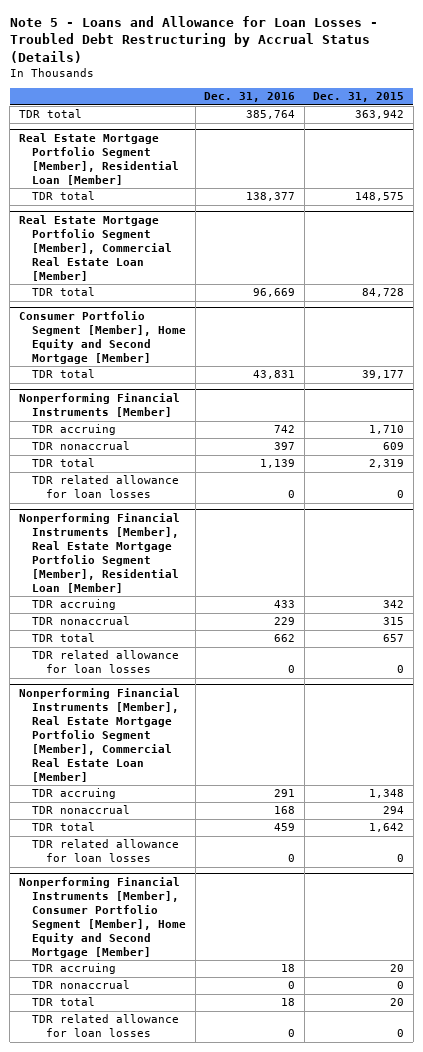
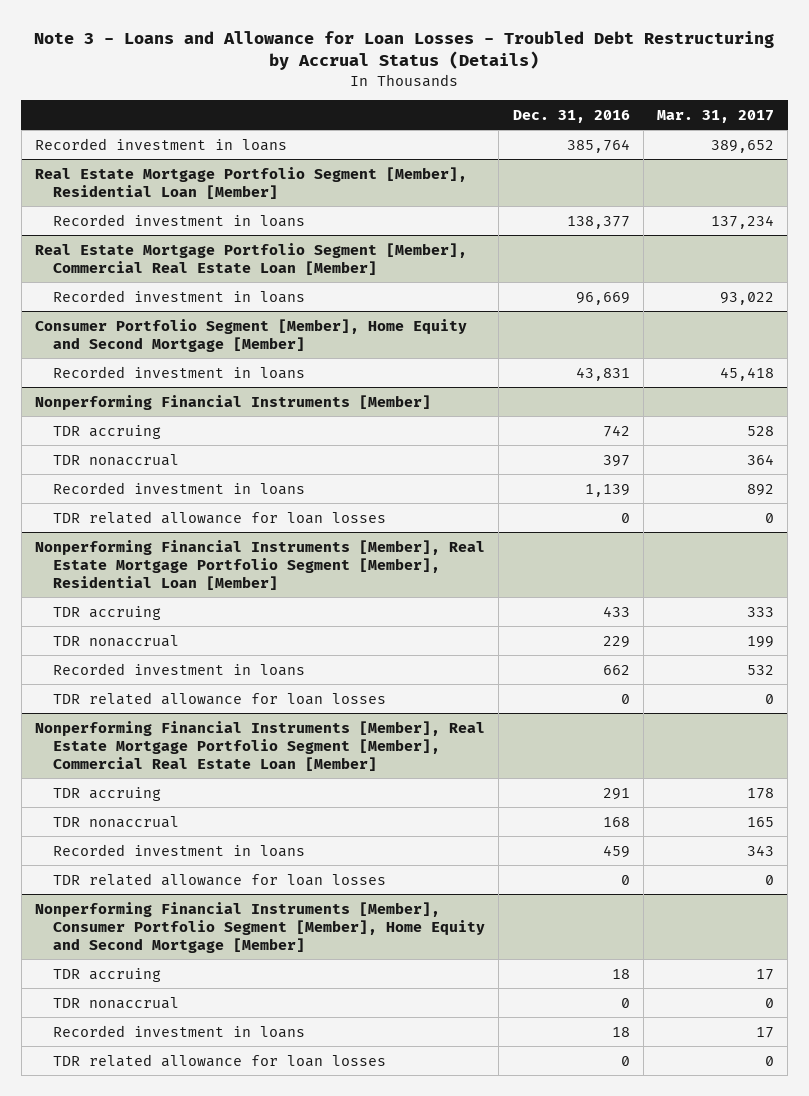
[9,16,378,63] Note 5 - Loans and Allowance for Loan Losses - Troubled Debt Restructuring by Accrual Status (Details) -> [34,30,775,71] Note 3 - Loans and Allowance for Loan Losses - Troubled Debt Restructuring by Accrual Status (Details)
[313,92,405,103] Dec. 31, 2015 -> none
none -> [657,109,775,123] Mar. 31, 2017
[18,109,82,119] TDR total -> [34,137,287,151] Recorded investment in loans
[32,191,96,201] TDR total -> [53,213,306,227] Recorded investment in loans
[32,287,96,297] TDR total -> [53,289,306,303] Recorded investment in loans
[32,369,96,379] TDR total -> [53,365,306,379] Recorded investment in loans
[32,458,96,468] TDR total -> [53,481,306,495] Recorded investment in loans
[32,633,96,643] TDR total -> [53,662,306,676] Recorded investment in loans
[32,822,96,832] TDR total -> [53,843,306,857] Recorded investment in loans
[32,997,96,1007] TDR total -> [53,1024,306,1038] Recorded investment in loans

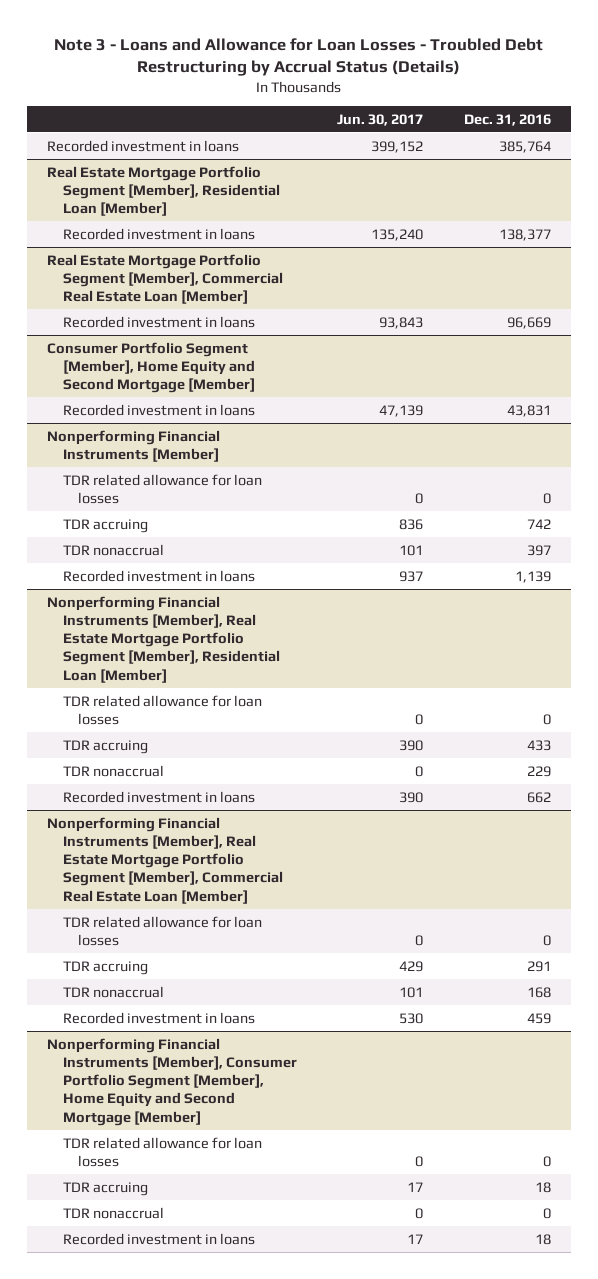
[657,109,775,123] Mar. 31, 2017 -> none
none -> [337,113,424,126] Jun. 30, 2017
[53,510,387,524] TDR related allowance for loan losses -> [62,473,262,504] TDR related allowance for loan losses
[53,691,387,705] TDR related allowance for loan losses -> [62,694,262,725] TDR related allowance for loan losses
[53,872,387,886] TDR related allowance for loan losses -> [62,915,262,946] TDR related allowance for loan losses
[53,1053,387,1067] TDR related allowance for loan losses -> [62,1136,262,1167] TDR related allowance for loan losses

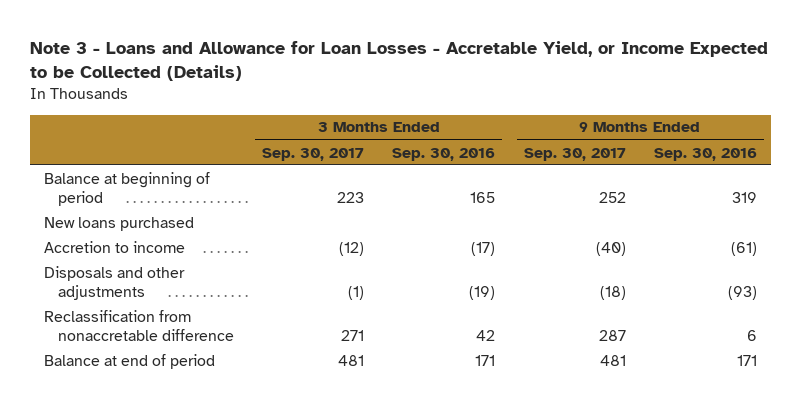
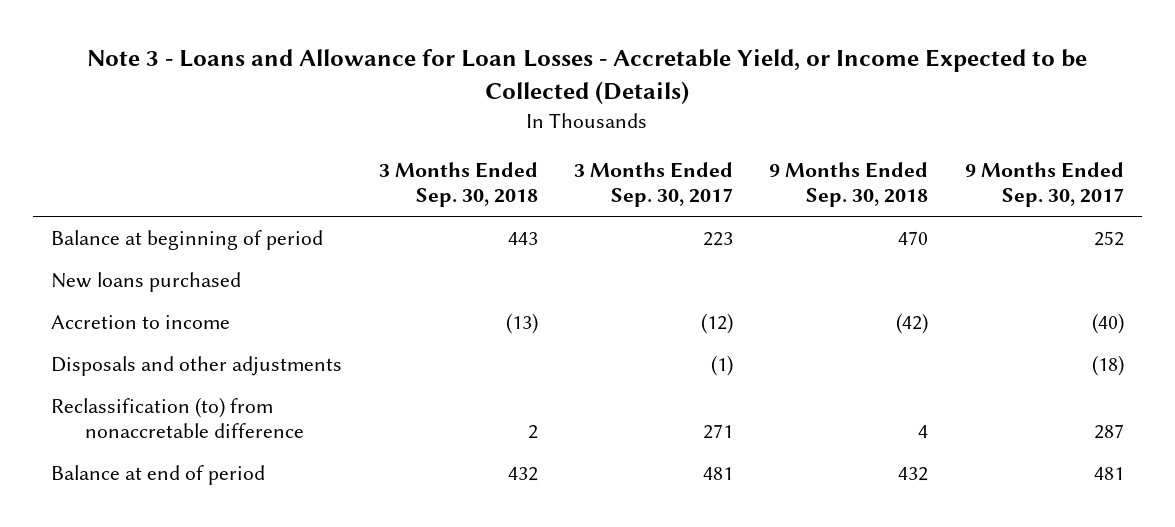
[392,147,496,161] Sep. 30, 2016 -> none
[653,147,757,161] Sep. 30, 2016 -> none
none -> [378,162,538,208] 3 Months Ended Sep. 30, 2018
none -> [769,162,929,208] 9 Months Ended Sep. 30, 2018
[44,309,235,341] Reclassification from nonaccretable difference -> [51,396,305,438] Reclassification (to) from nonaccretable difference

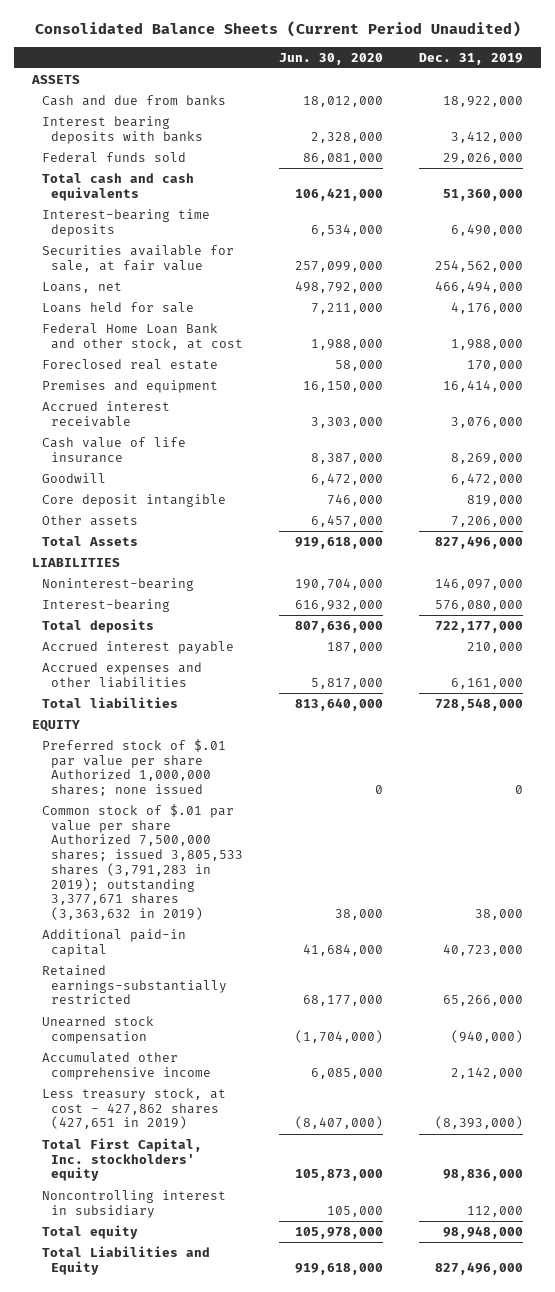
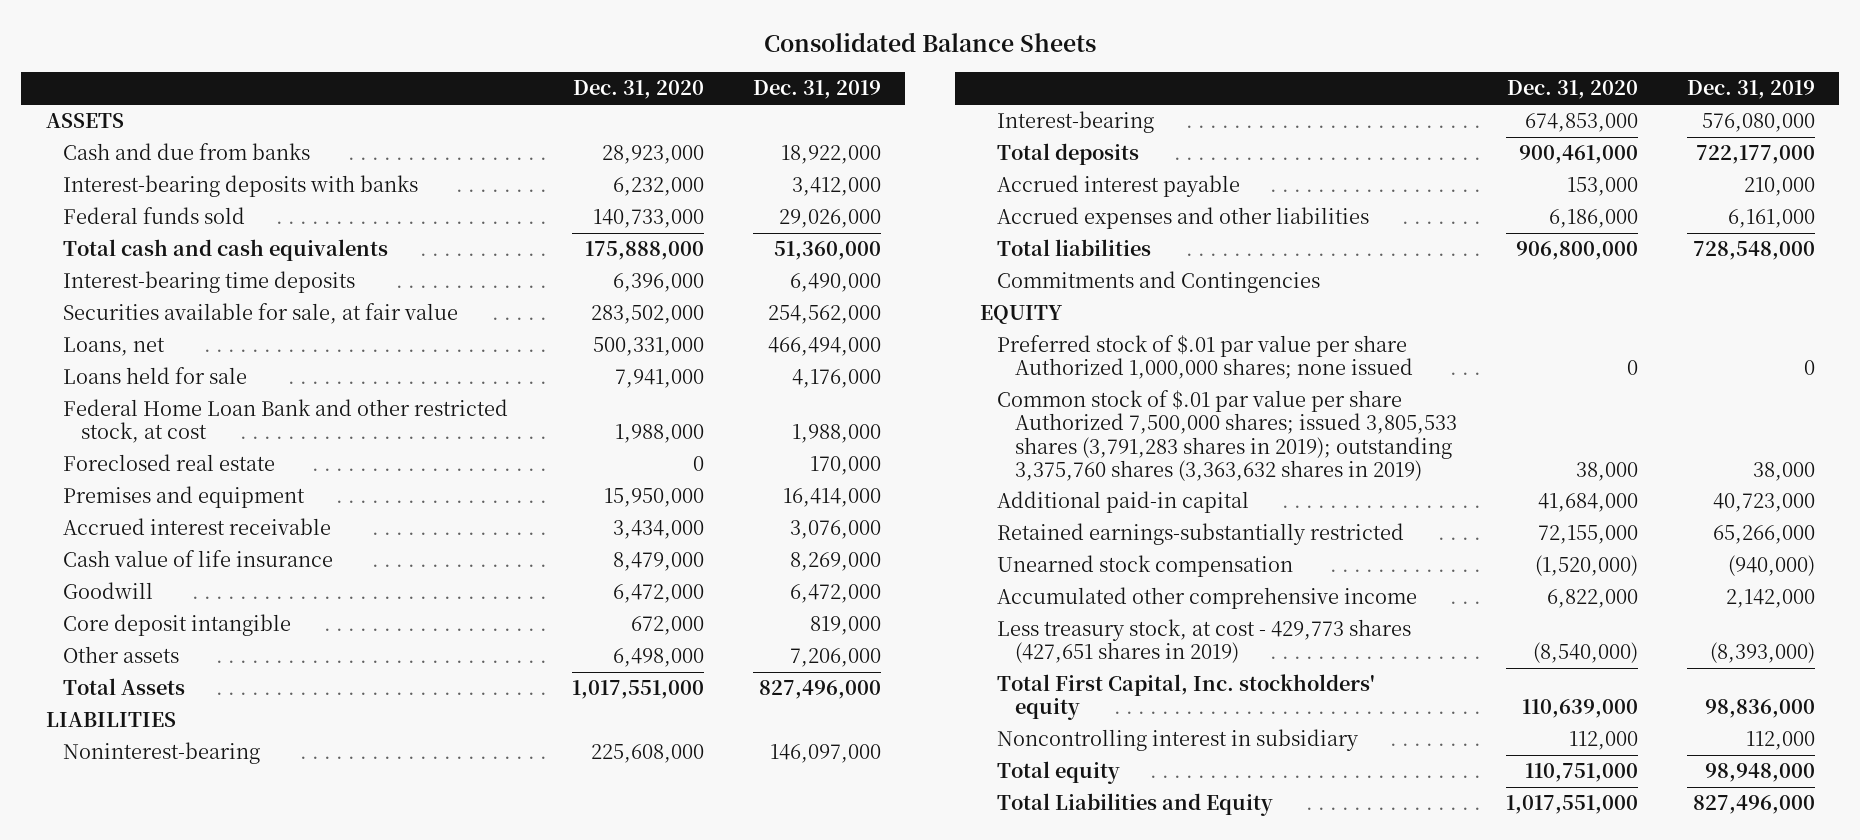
[34,20,521,37] Consolidated Balance Sheets (Current Period Unaudited) -> [764,32,1097,53] Consolidated Balance Sheets
[278,52,383,65] Jun. 30, 2020 -> none
none -> [572,80,704,100] Dec. 31, 2020
[41,116,203,144] Interest bearing deposits with banks -> [63,175,419,198] Interest-bearing deposits with banks
[41,323,243,350] Federal Home Loan Bank and other stock, at cost -> [63,399,509,444] Federal Home Loan Bank and other restricted stock, at cost
none -> [997,271,1321,294] Commitments and Contingencies
[41,804,243,920] Common stock of $.01 par value per share Authorized 7,500,000 shares; issued 3,805,533 shares (3,791,283 in 2019); outstanding 3,377,671 shares (3,363,632 in 2019) -> [997,390,1457,481] Common stock of $.01 par value per share Authorized 7,500,000 shares; issued 3,805,533 shares (3,791,283 shares in 2019); outstanding 3,375,760 shares (3,363,632 shares in 2019)
[41,1088,226,1130] Less treasury stock, at cost - 427,862 shares (427,651 in 2019) -> [997,619,1412,664] Less treasury stock, at cost - 429,773 shares (427,651 shares in 2019)

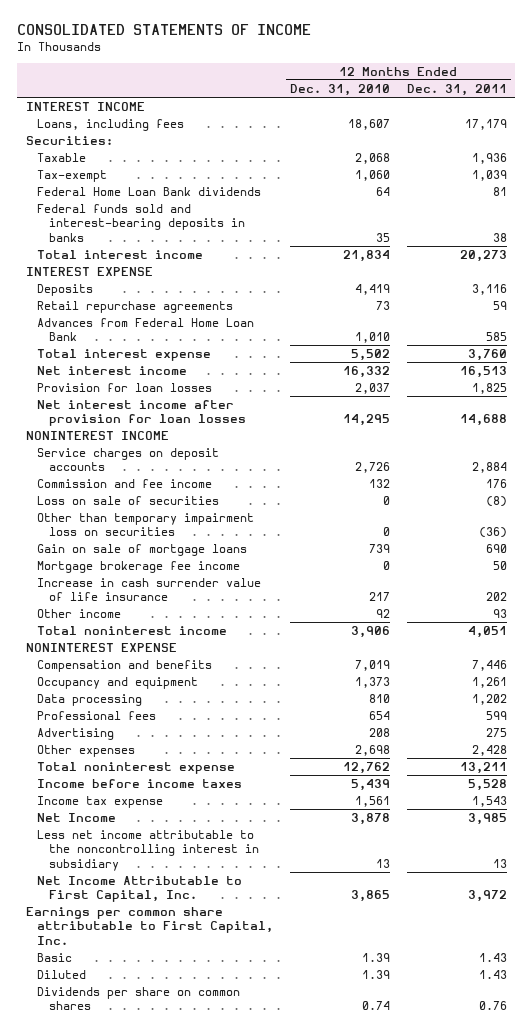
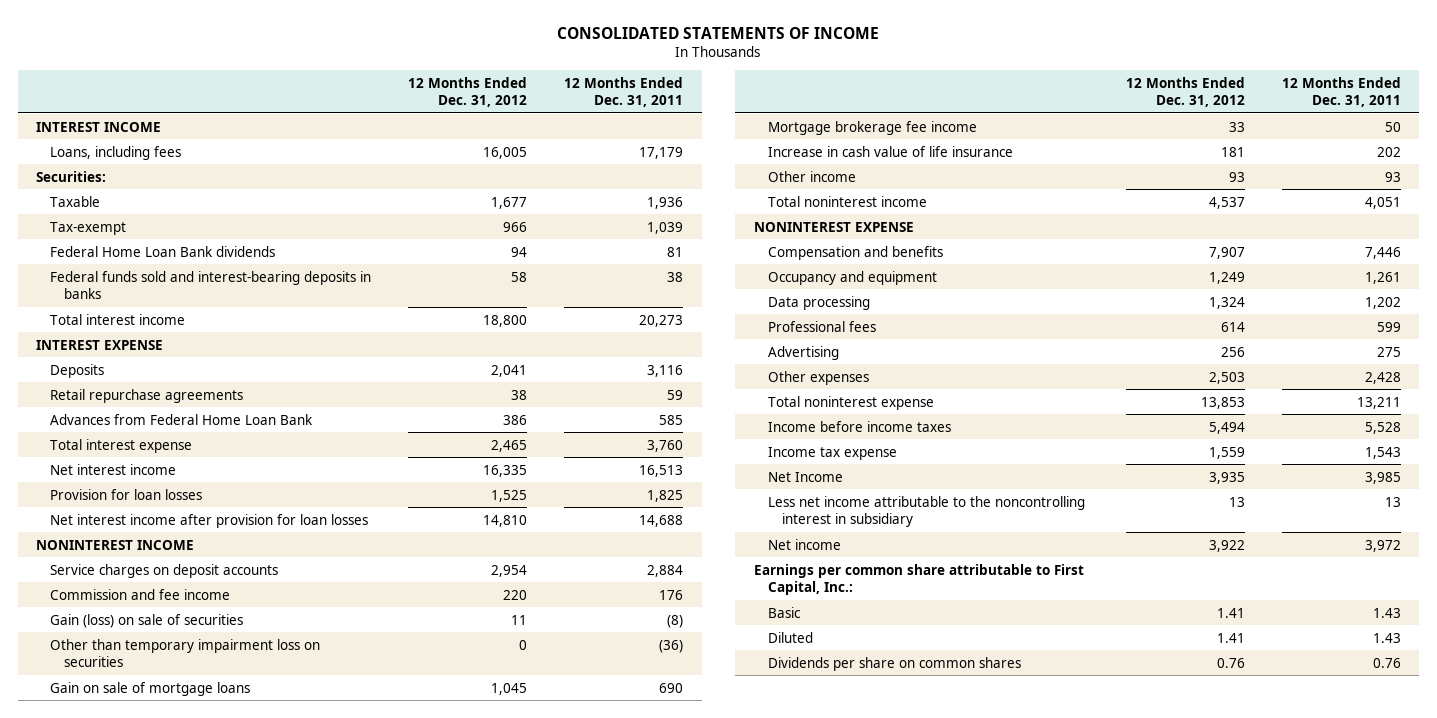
[289,83,390,96] Dec. 31, 2010 -> none
none -> [408,76,528,108] 12 Months Ended Dec. 31, 2012
[37,495,220,505] Loss on sale of securities -> [50,613,244,628] Gain (loss) on sale of securities
[37,577,262,602] Increase in cash surrender value of life insurance -> [767,145,1013,157] Increase in cash value of life insurance
[37,875,243,903] Net Income Attributable to First Capital, Inc. -> [767,538,841,550] Net income
[25,906,274,945] Earnings per common share attributable to First Capital, Inc. -> [753,563,1084,595] Earnings per common share attributable to First Capital, Inc.:

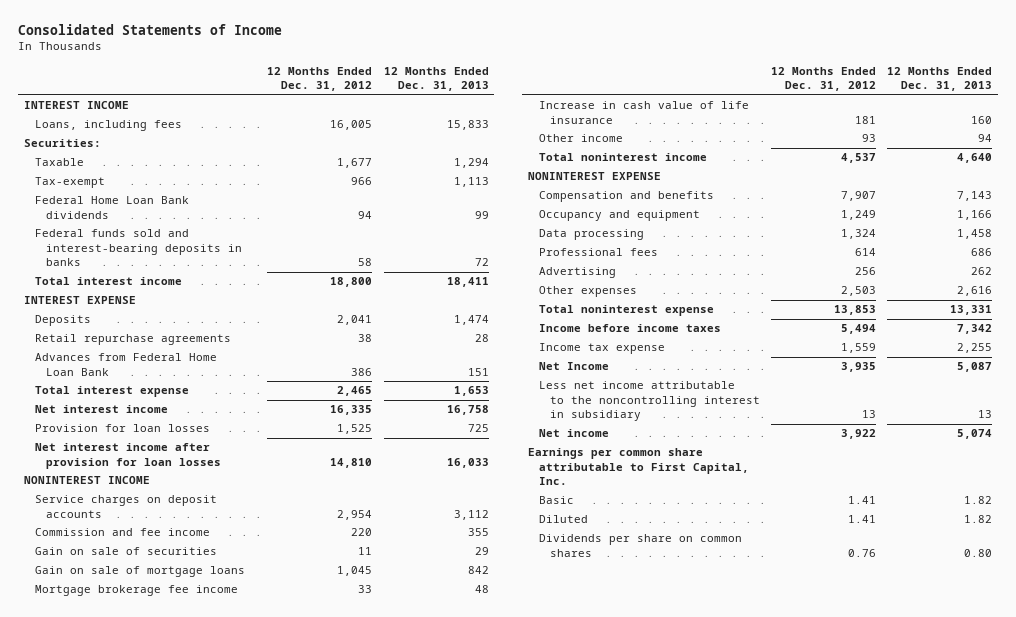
[557,26,880,39] CONSOLIDATED STATEMENTS OF INCOME -> [18,24,283,36] Consolidated Statements of Income
[564,76,684,108] 12 Months Ended Dec. 31, 2011 -> none
none -> [383,66,489,92] 12 Months Ended Dec. 31, 2013
[50,638,321,667] Other than temporary impairment loss on securities -> none
[50,613,244,628] Gain (loss) on sale of securities -> [34,547,217,556] Gain on sale of securities
[753,563,1084,595] Earnings per common share attributable to First Capital, Inc.: -> [527,448,749,486] Earnings per common share attributable to First Capital, Inc.

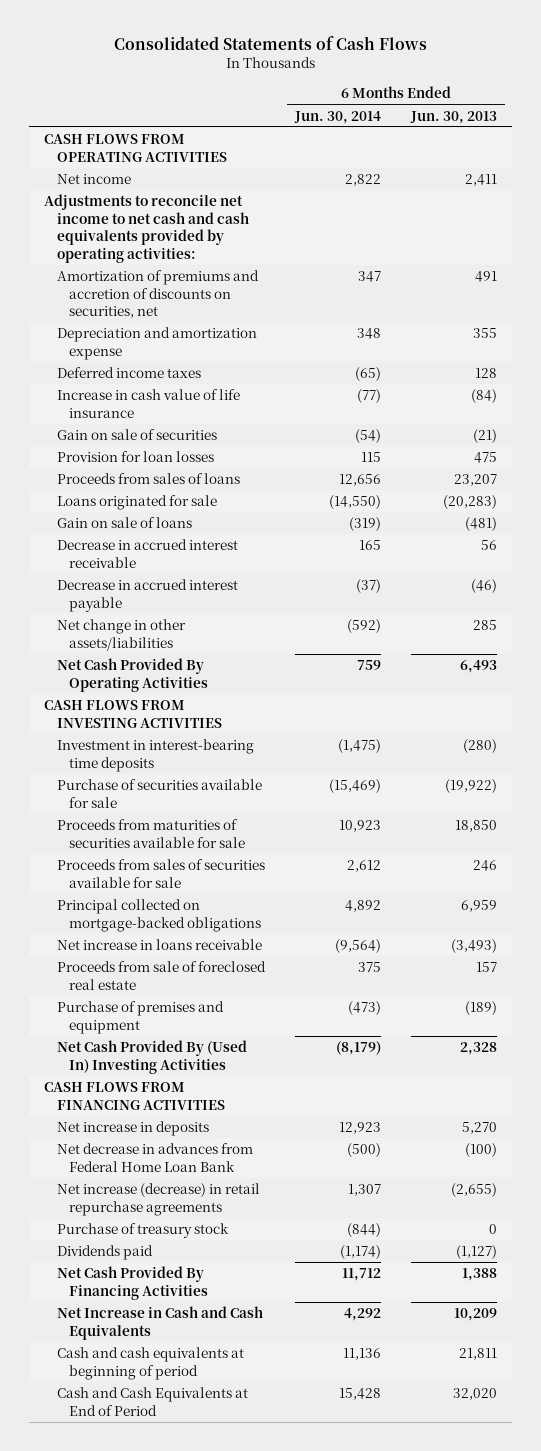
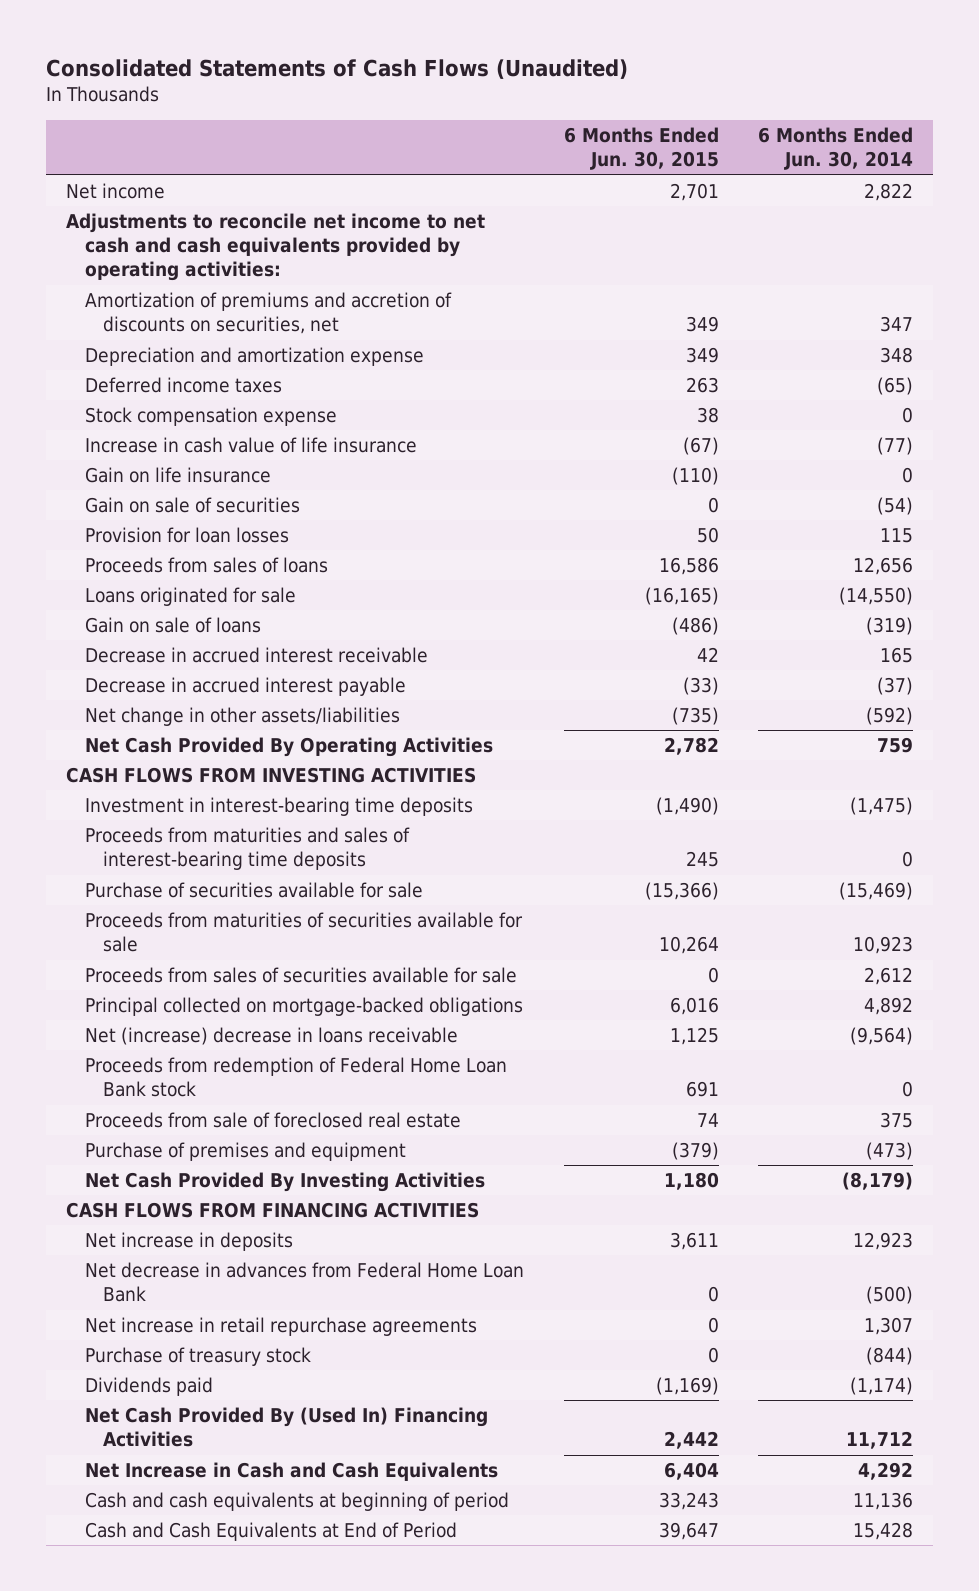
[113,36,427,51] Consolidated Statements of Cash Flows -> [46,58,629,79] Consolidated Statements of Cash Flows (Unaudited)
[410,110,498,124] Jun. 30, 2013 -> none
none -> [563,127,719,171] 6 Months Ended Jun. 30, 2015
[44,134,227,162] CASH FLOWS FROM OPERATING ACTIVITIES -> none
none -> [84,407,337,427] Stock compensation expense
none -> [84,467,271,484] Gain on life insurance
none -> [84,827,410,871] Proceeds from maturities and sales of interest-bearing time deposits
[56,939,262,951] Net increase in loans receivable -> [84,1027,458,1046] Net (increase) decrease in loans receivable
none -> [84,1057,507,1098] Proceeds from redemption of Federal Home Loan Bank stock
[56,1040,247,1074] Net Cash Provided By (Used In) Investing Activities -> [84,1172,485,1193] Net Cash Provided By Investing Activities
[56,1183,260,1216] Net increase (decrease) in retail repurchase agreements -> [84,1317,477,1337] Net increase in retail repurchase agreements
[56,1266,209,1300] Net Cash Provided By Financing Activities -> [84,1407,488,1448] Net Cash Provided By (Used In) Financing Activities

